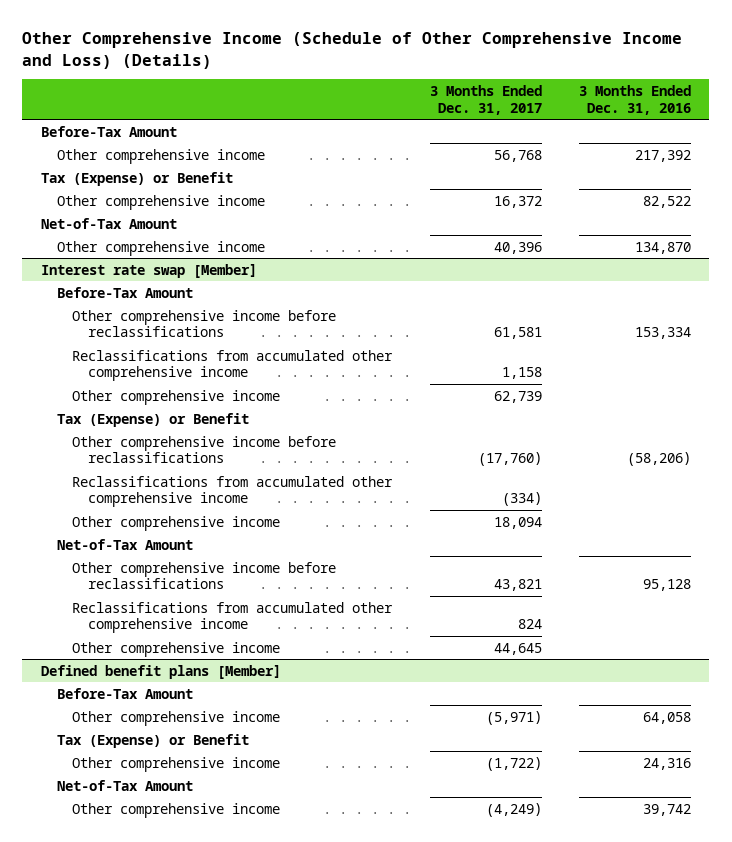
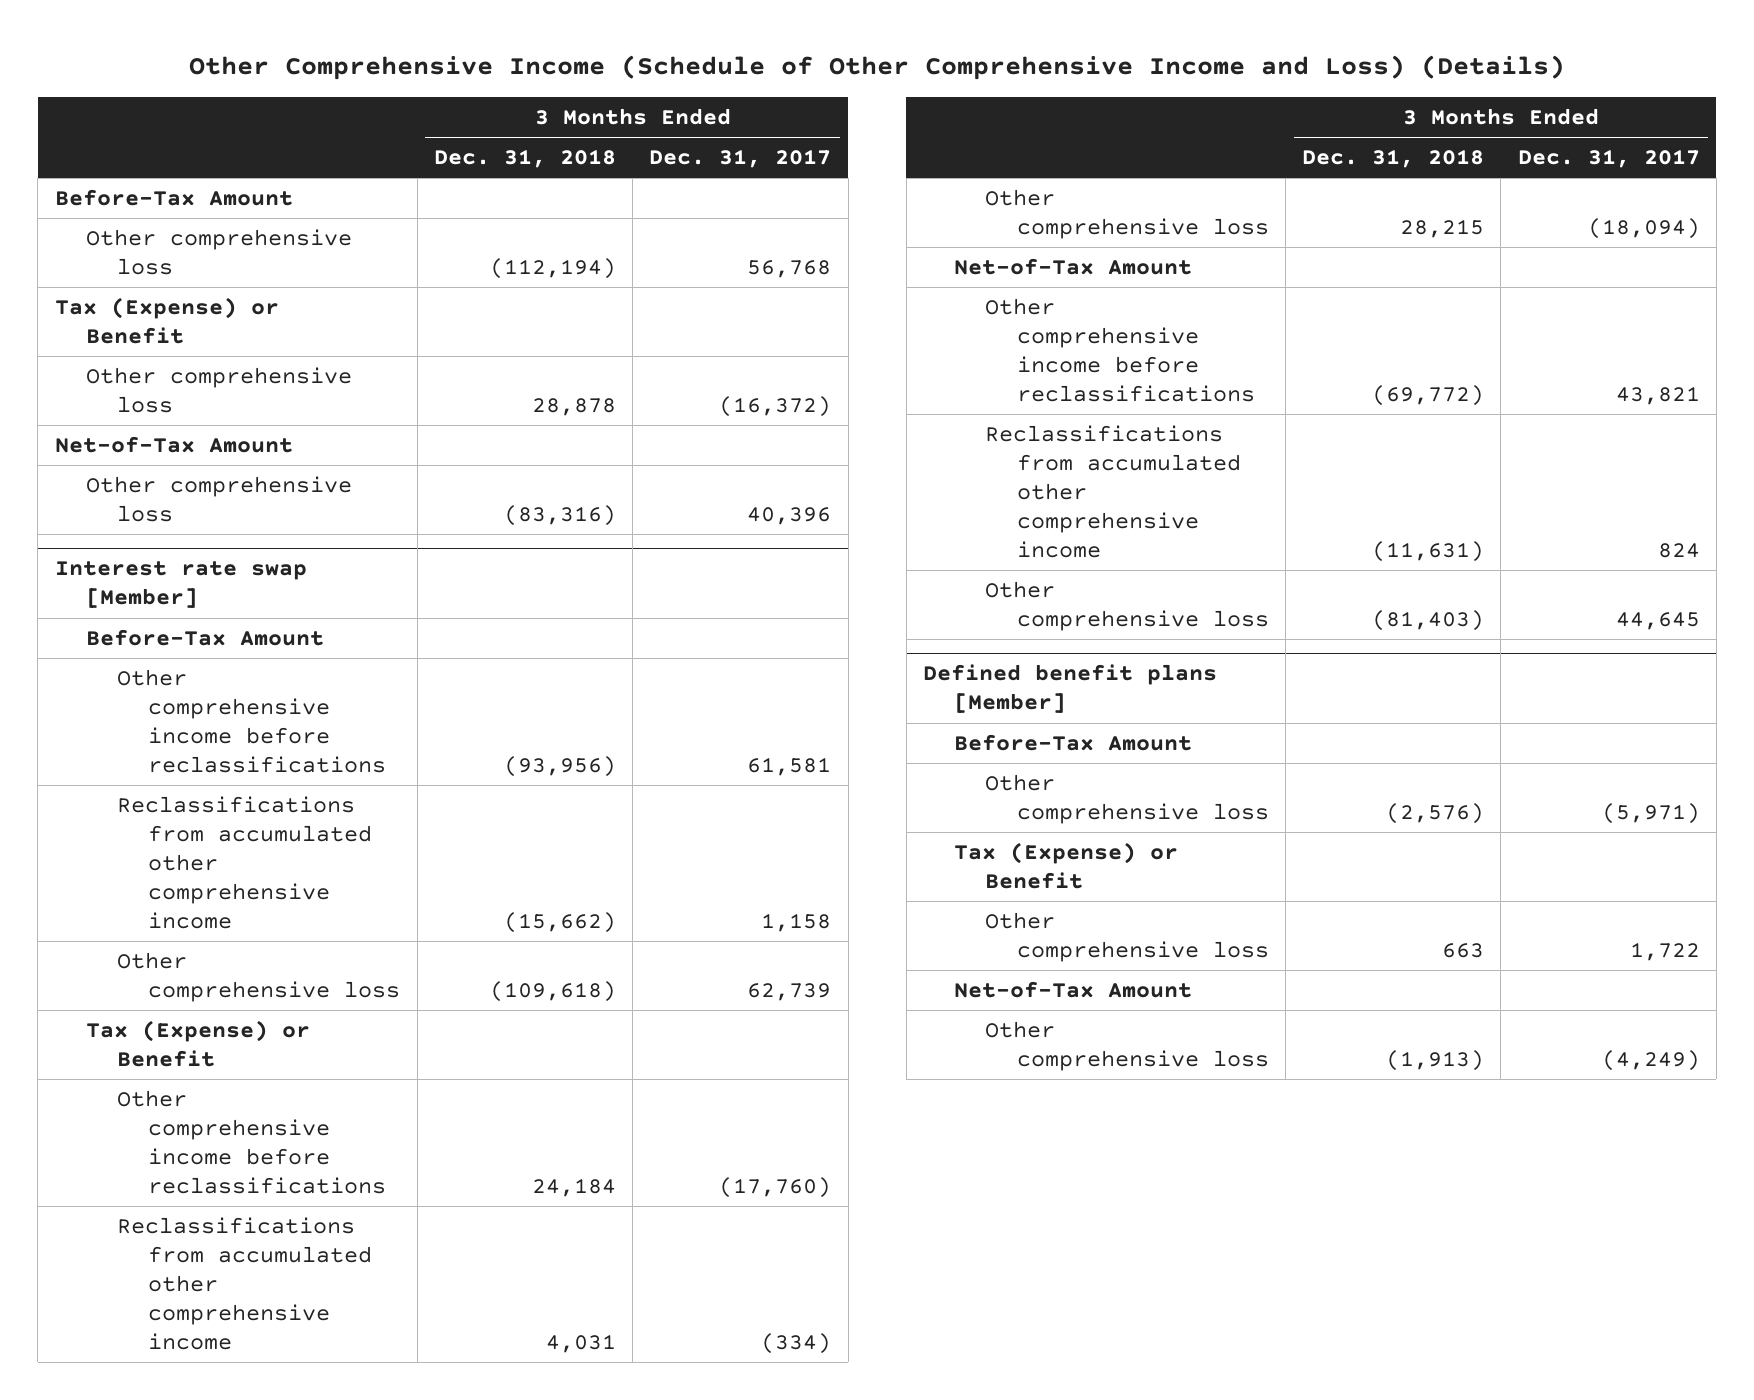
[578,85,691,115] 3 Months Ended Dec. 31, 2016 -> none
none -> [433,149,616,169] Dec. 31, 2018
[56,148,265,164] Other comprehensive income -> [85,228,352,275] Other comprehensive loss
[56,194,265,210] Other comprehensive income -> [85,366,352,413] Other comprehensive loss
[493,195,542,208] 16,372 -> [719,395,832,417] (16,372)
[56,240,265,256] Other comprehensive income -> [85,475,352,522] Other comprehensive loss
[72,389,281,405] Other comprehensive income -> [117,951,401,1002] Other comprehensive loss
[72,515,281,531] Other comprehensive income -> [985,188,1269,239] Other comprehensive loss
[493,516,542,529] 18,094 -> [1587,217,1700,239] (18,094)
[72,641,281,657] Other comprehensive income -> [985,580,1269,631] Other comprehensive loss
[72,710,281,726] Other comprehensive income -> [985,773,1269,824] Other comprehensive loss
[72,756,281,772] Other comprehensive income -> [985,911,1269,962] Other comprehensive loss
[485,756,542,771] (1,722) -> [1629,941,1700,961] 1,722
[72,802,281,818] Other comprehensive income -> [985,1020,1269,1071] Other comprehensive loss

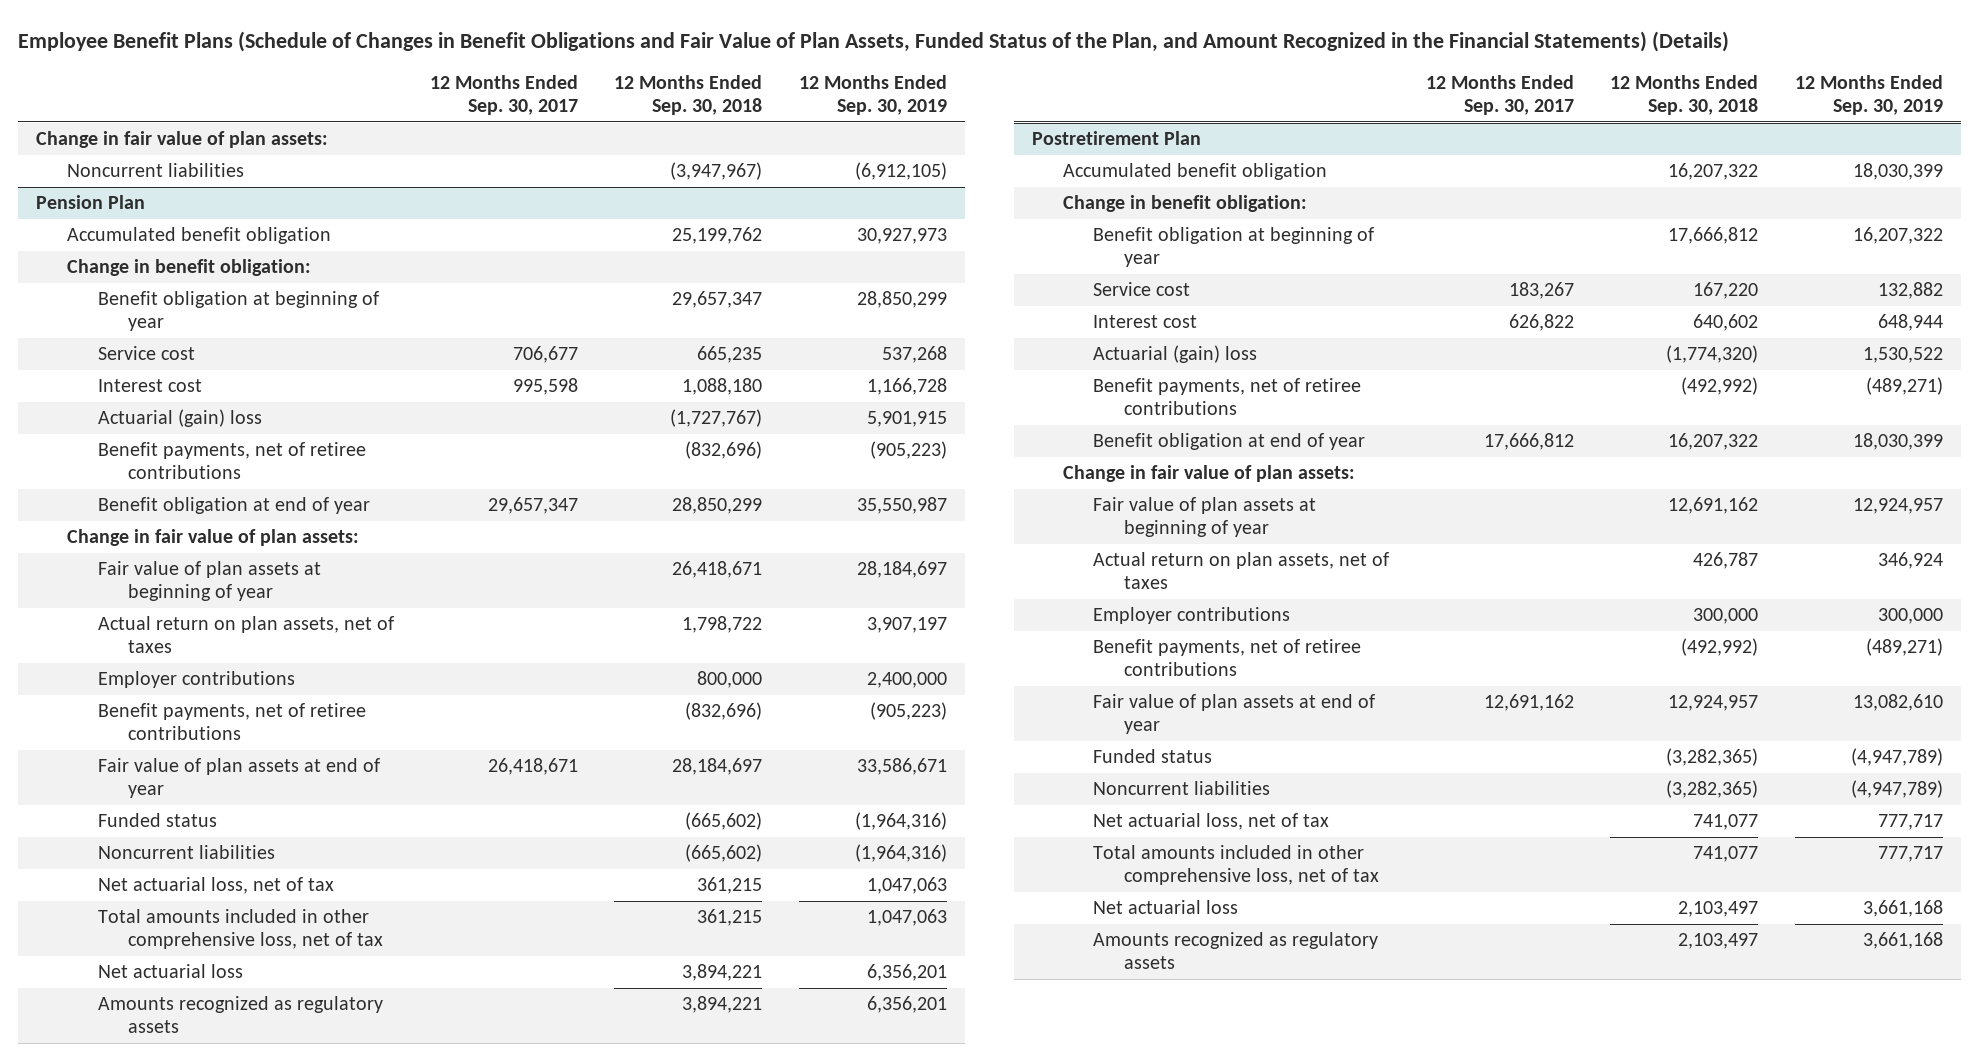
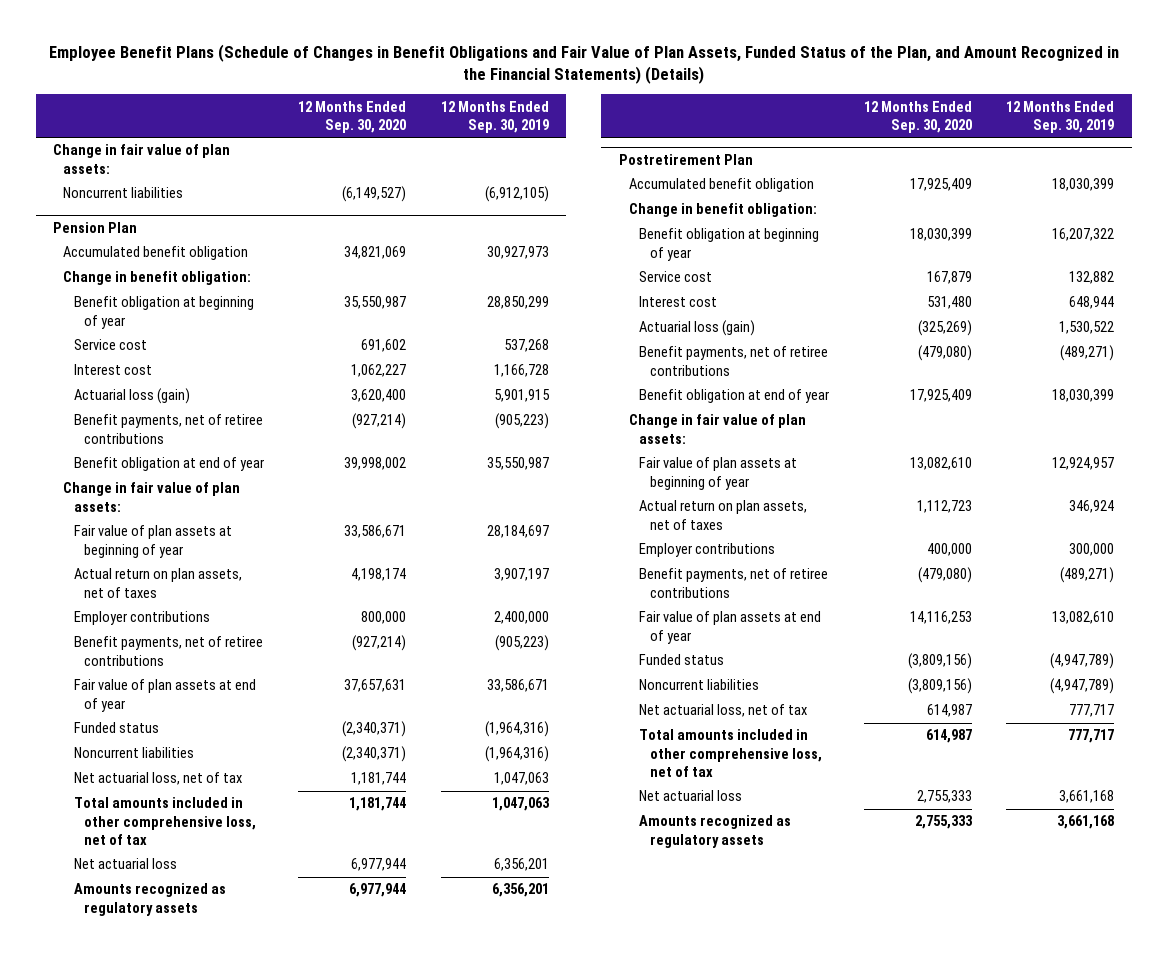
[429,75,578,116] 12 Months Ended Sep. 30, 2017 -> none
[614,75,763,116] 12 Months Ended Sep. 30, 2018 -> none
none -> [298,100,407,134] 12 Months Ended Sep. 30, 2020
[97,409,262,428] Actuarial (gain) loss -> [73,388,190,405] Actuarial loss (gain)
[1093,345,1258,364] Actuarial (gain) loss -> [639,320,756,337] Actuarial loss (gain)

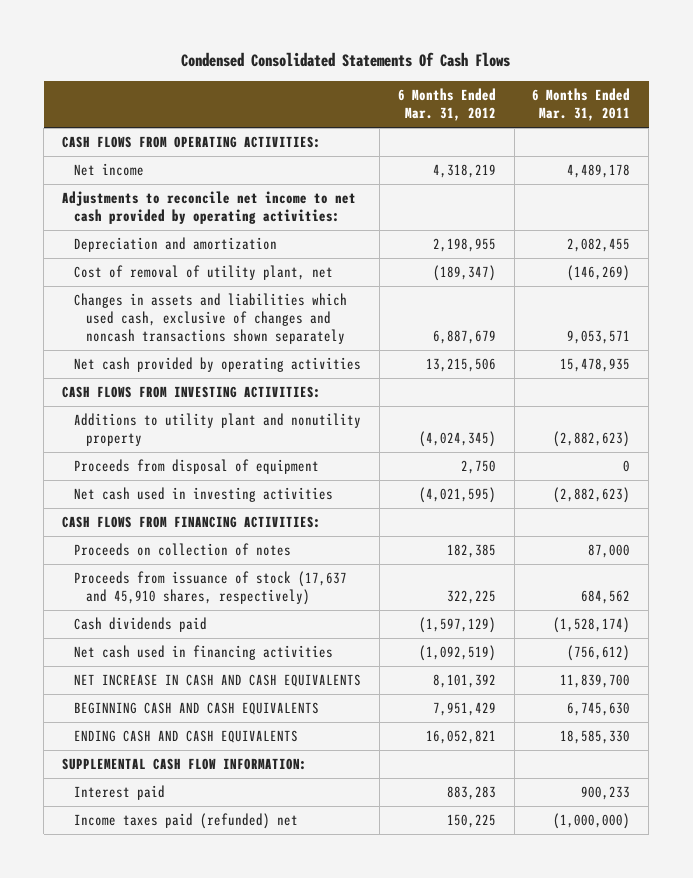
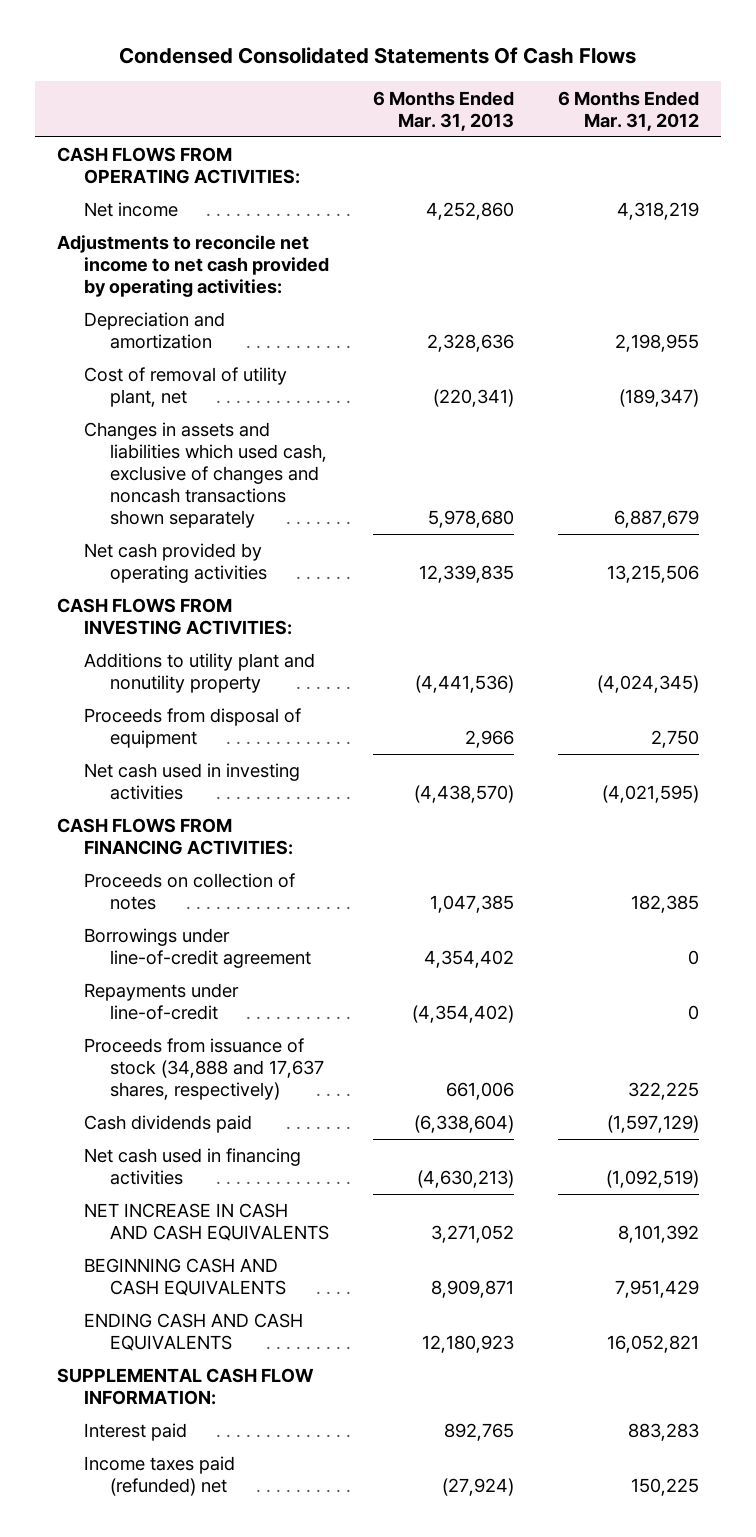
[532,88,631,121] 6 Months Ended Mar. 31, 2011 -> none
none -> [373,90,515,131] 6 Months Ended Mar. 31, 2013
none -> [83,928,312,969] Borrowings under line-of-credit agreement
none -> [83,983,239,1021] Repayments under line-of-credit
[74,571,348,605] Proceeds from issuance of stock (17,637 and 45,910 shares, respectively) -> [83,1038,325,1101] Proceeds from issuance of stock (34,888 and 17,637 shares, respectively)

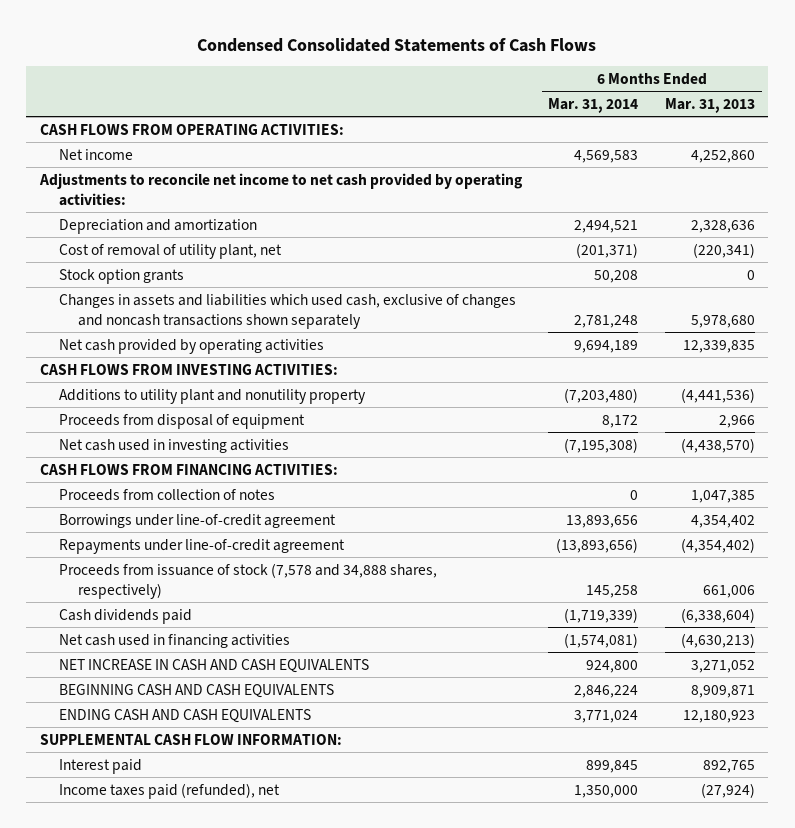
[118,47,636,65] Condensed Consolidated Statements Of Cash Flows -> [197,37,597,52] Condensed Consolidated Statements of Cash Flows
[557,90,699,131] 6 Months Ended Mar. 31, 2012 -> none
none -> [548,97,639,113] Mar. 31, 2014
none -> [58,268,184,284] Stock option grants
[83,873,295,911] Proceeds on collection of notes -> [58,488,275,501] Proceeds from collection of notes
[83,983,239,1021] Repayments under line-of-credit -> [58,538,345,554] Repayments under line-of-credit agreement
[83,1038,325,1101] Proceeds from issuance of stock (34,888 and 17,637 shares, respectively) -> [58,562,437,599] Proceeds from issuance of stock (7,578 and 34,888 shares, respectively)
[83,1456,235,1497] Income taxes paid (refunded) net -> [58,782,280,799] Income taxes paid (refunded), net

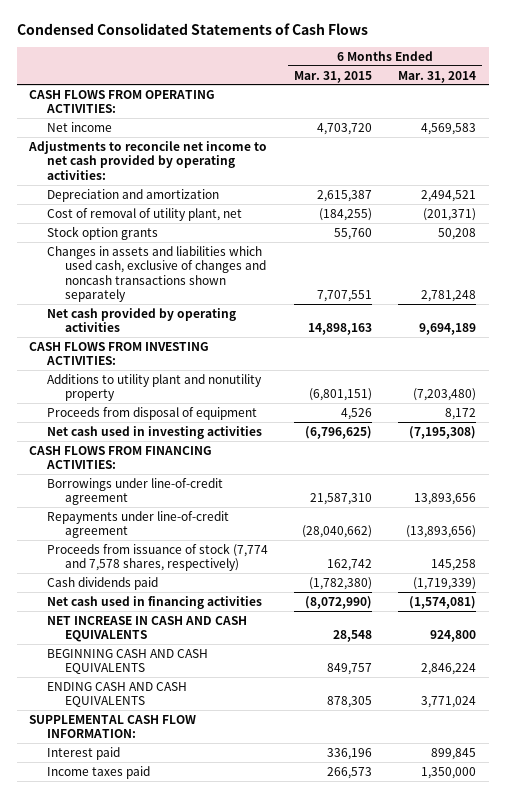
[664,97,755,113] Mar. 31, 2013 -> none
none -> [294,70,373,83] Mar. 31, 2015
[58,488,275,501] Proceeds from collection of notes -> none
[58,562,437,599] Proceeds from issuance of stock (7,578 and 34,888 shares, respectively) -> [47,542,269,572] Proceeds from issuance of stock (7,774 and 7,578 shares, respectively)
[58,782,280,799] Income taxes paid (refunded), net -> [47,765,151,779] Income taxes paid

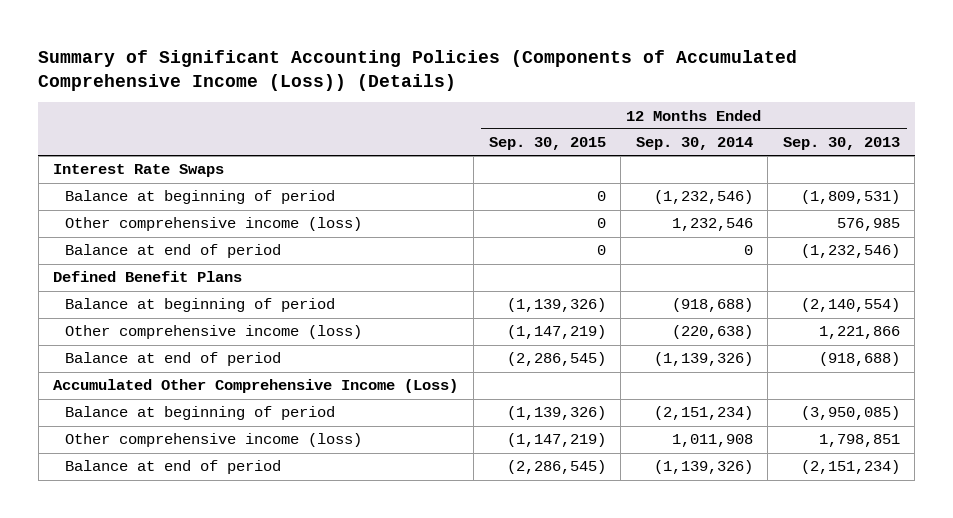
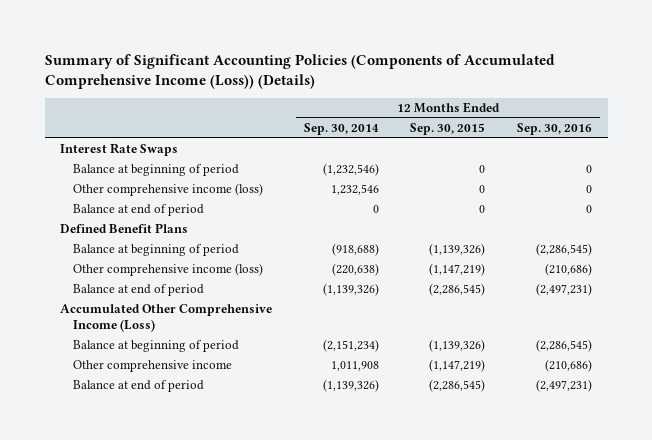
[782,137,900,151] Sep. 30, 2013 -> none
none -> [516,122,592,135] Sep. 30, 2016
[65,433,363,448] Other comprehensive income (loss) -> [72,360,232,373] Other comprehensive income

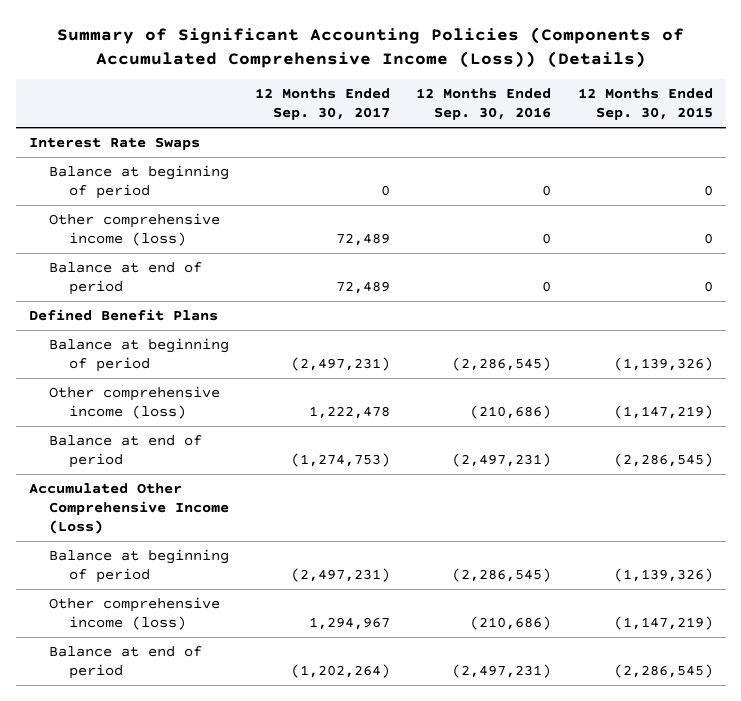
[303,122,379,135] Sep. 30, 2014 -> none
none -> [254,88,390,121] 12 Months Ended Sep. 30, 2017
[72,360,232,373] Other comprehensive income -> [48,596,220,631] Other comprehensive income (loss)

